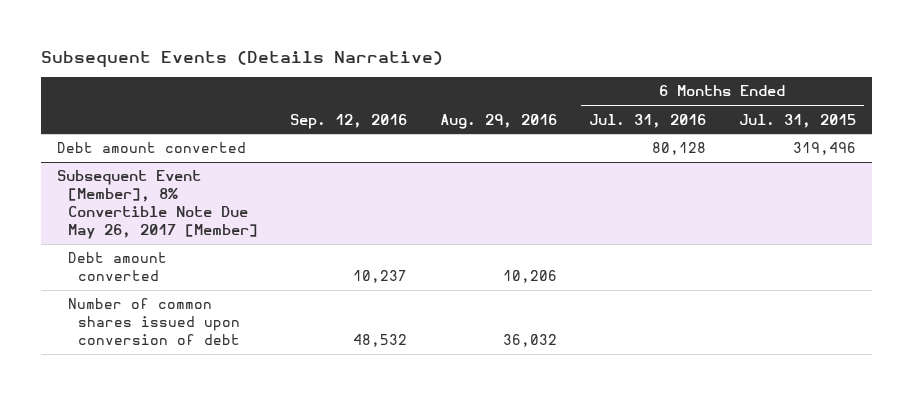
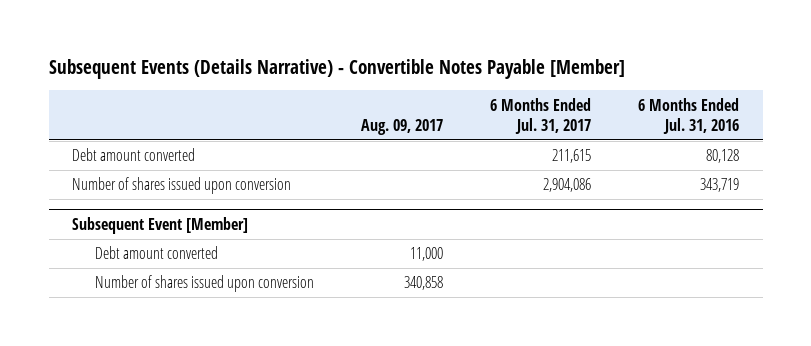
[41,50,444,68] Subsequent Events (Details Narrative) -> [48,58,625,79] Subsequent Events (Details Narrative) - Convertible Notes Payable [Member]
[290,113,408,129] Sep. 12, 2016 -> none
[439,113,557,129] Aug. 29, 2016 -> none
[738,113,856,128] Jul. 31, 2015 -> none
none -> [361,118,444,135] Aug. 09, 2017
none -> [490,97,592,134] 6 Months Ended Jul. 31, 2017
none -> [72,177,292,195] Number of shares issued upon conversion
[57,170,258,240] Subsequent Event [Member], 8% Convertible Note Due May 26, 2017 [Member] -> [72,216,249,234] Subsequent Event [Member]
[67,298,241,346] Number of common shares issued upon conversion of debt -> [95,275,315,293] Number of shares issued upon conversion

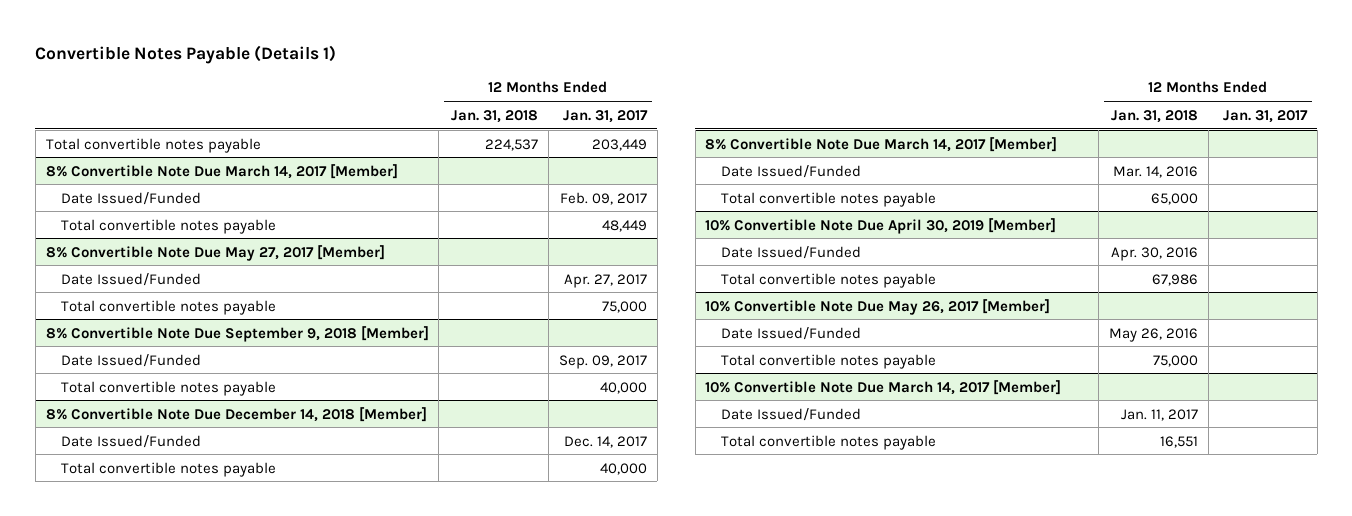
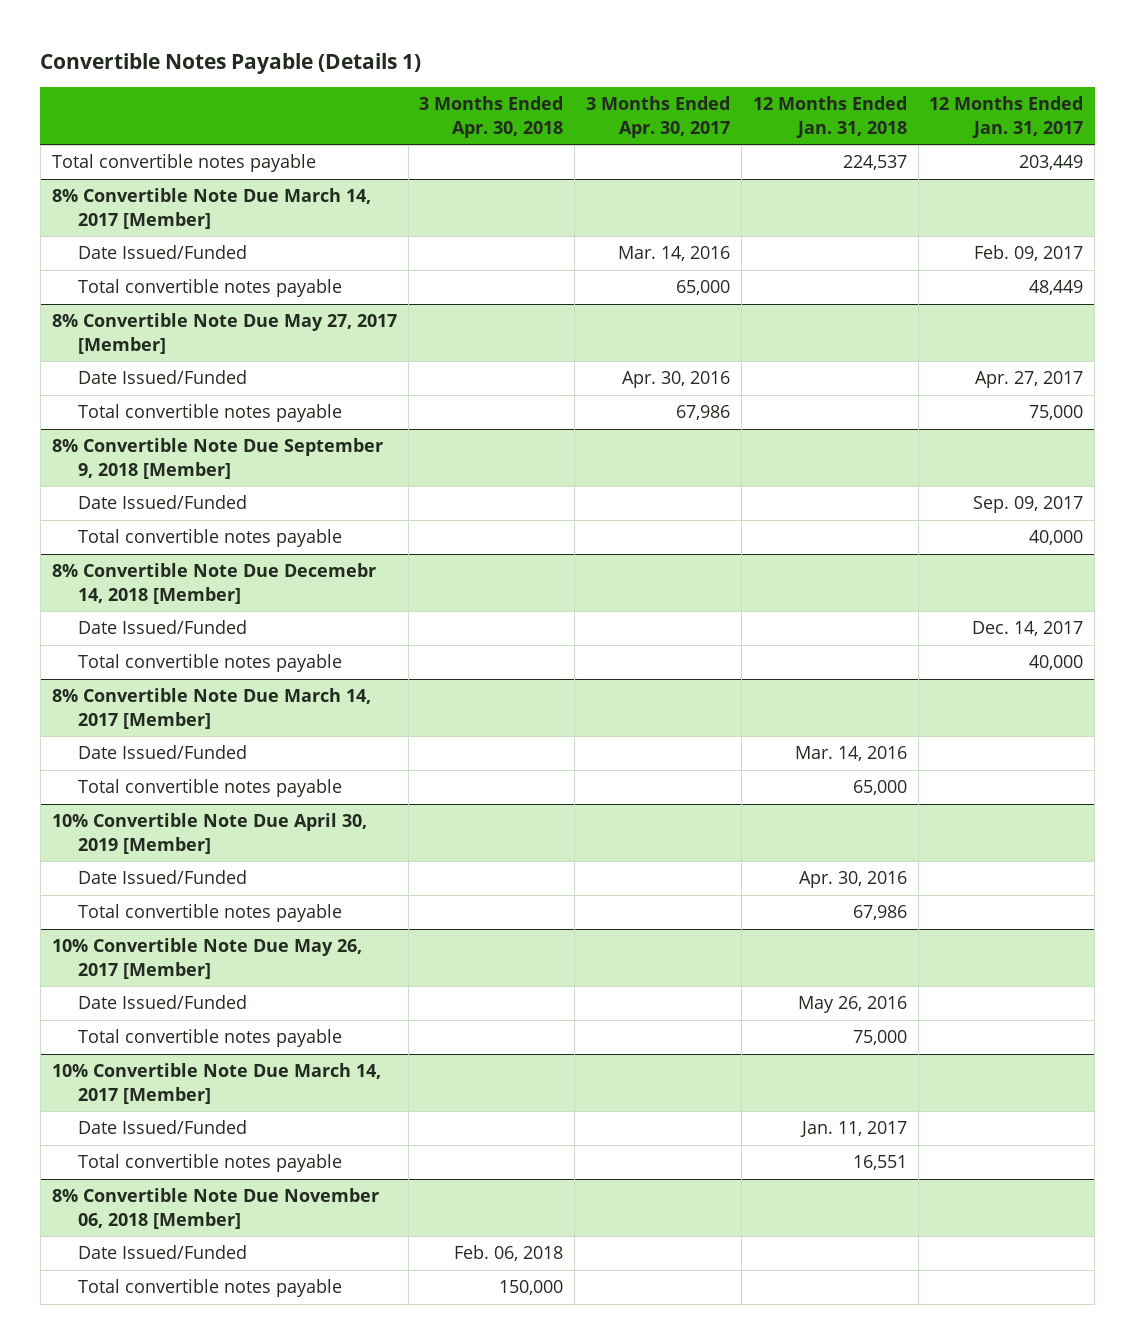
none -> [419,96,564,138] 3 Months Ended Apr. 30, 2018
none -> [586,96,731,138] 3 Months Ended Apr. 30, 2017
[45,406,427,422] 8% Convertible Note Due December 14, 2018 [Member] -> [51,563,376,604] 8% Convertible Note Due Decemebr 14, 2018 [Member]
none -> [51,1188,379,1229] 8% Convertible Note Due November 06, 2018 [Member]
none -> [78,1245,248,1260] Date Issued/Funded
none -> [78,1279,343,1298] Total convertible notes payable

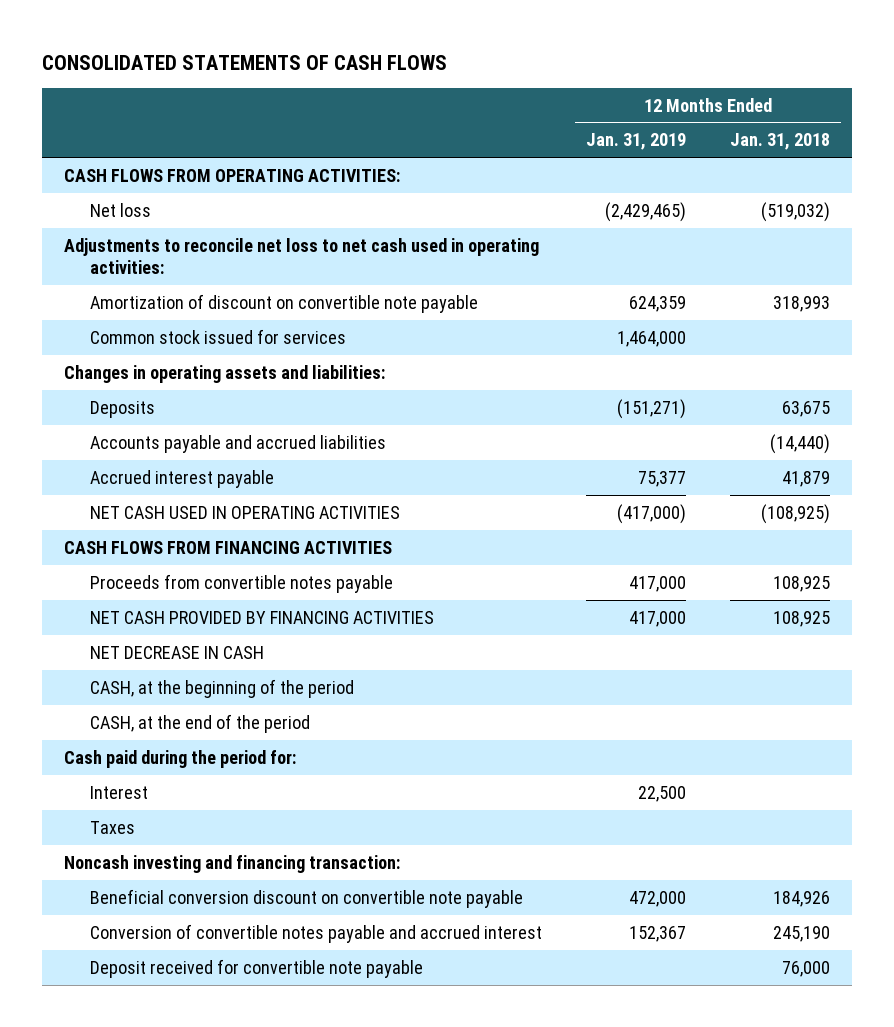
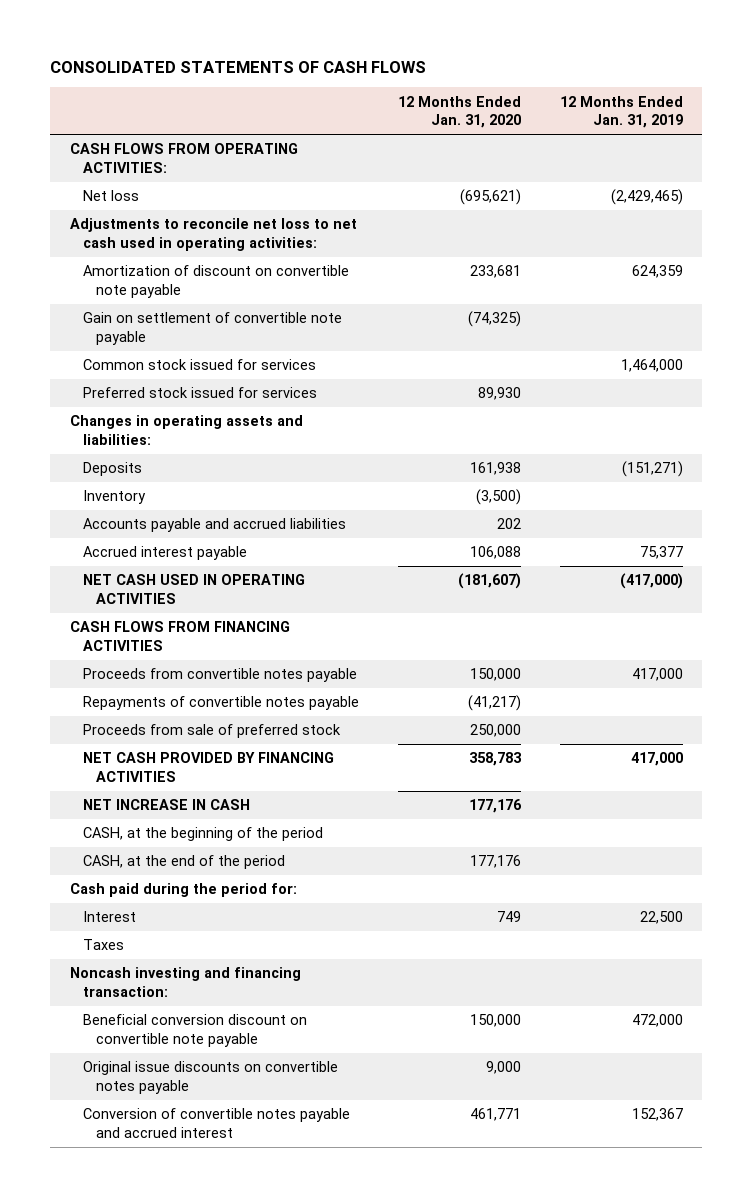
[729,133,830,151] Jan. 31, 2018 -> none
none -> [397,95,521,129] 12 Months Ended Jan. 31, 2020
none -> [82,312,342,345] Gain on settlement of convertible note payable
none -> [82,387,317,399] Preferred stock issued for services
none -> [82,490,146,505] Inventory
none -> [82,696,359,711] Repayments of convertible notes payable
none -> [82,724,341,739] Proceeds from sale of preferred stock
[90,645,265,659] NET DECREASE IN CASH -> [82,799,250,811] NET INCREASE IN CASH
none -> [82,1061,338,1094] Original issue discounts on convertible notes payable
[90,958,424,978] Deposit received for convertible note payable -> none

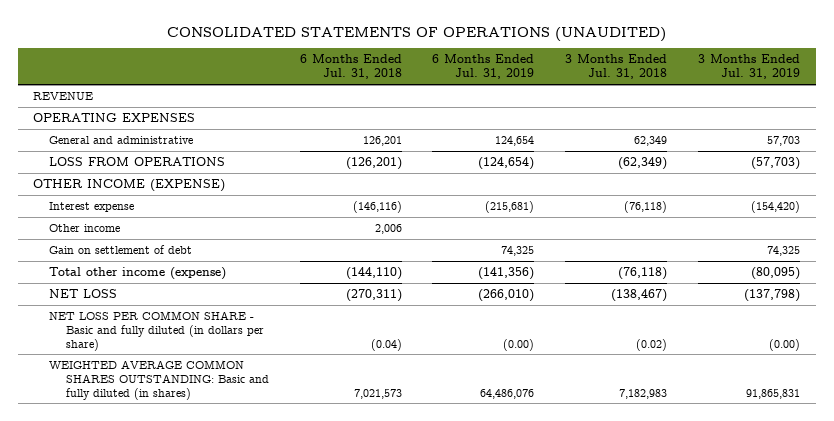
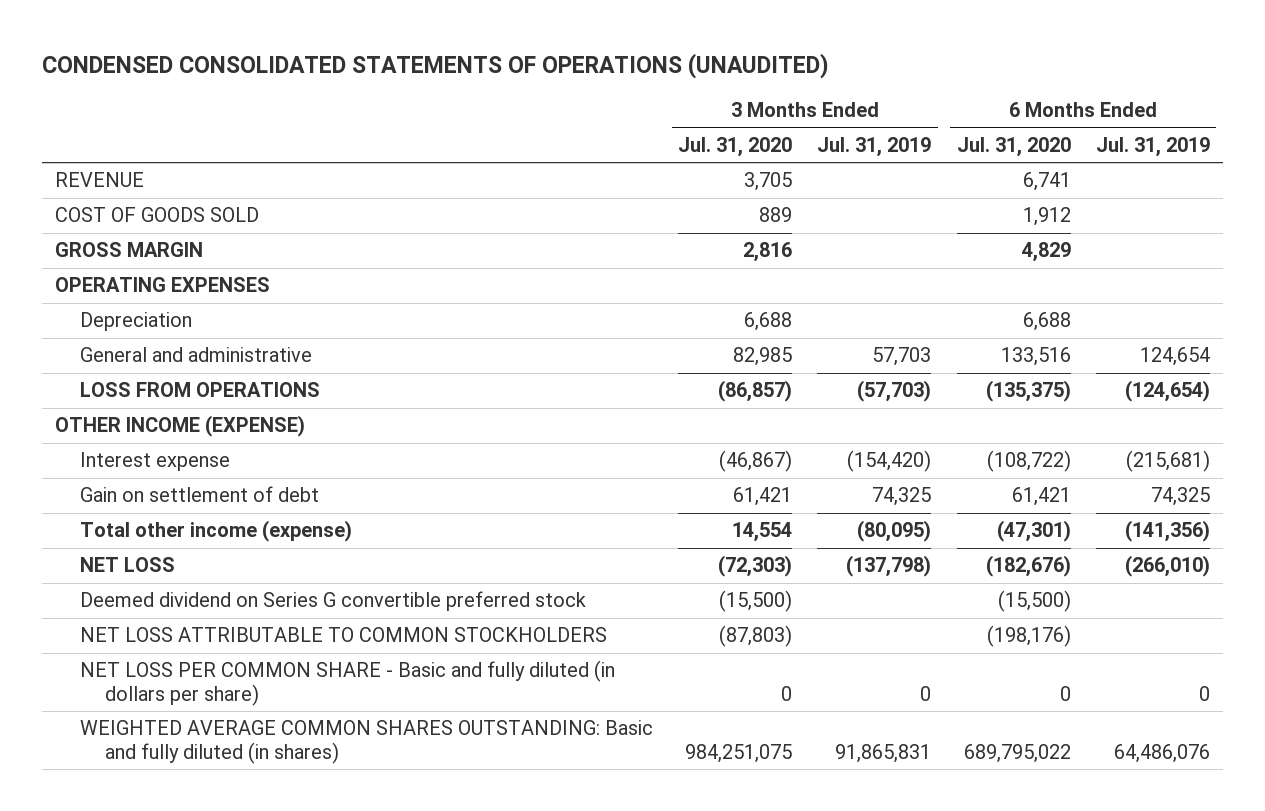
[166,26,666,42] CONSOLIDATED STATEMENTS OF OPERATIONS (UNAUDITED) -> [42,53,830,80] CONDENSED CONSOLIDATED STATEMENTS OF OPERATIONS (UNAUDITED)
[299,54,402,80] 6 Months Ended Jul. 31, 2018 -> none
[565,54,668,80] 3 Months Ended Jul. 31, 2018 -> none
none -> [678,137,793,158] Jul. 31, 2020
none -> [956,137,1071,158] Jul. 31, 2020
none -> [55,207,260,223] COST OF GOODS SOLD
none -> [55,242,204,258] GROSS MARGIN
none -> [79,312,192,332] Depreciation
[49,223,121,232] Other income -> none
none -> [79,591,586,612] Deemed dividend on Series G convertible preferred stock
none -> [79,627,607,643] NET LOSS ATTRIBUTABLE TO COMMON STOCKHOLDERS
[503,338,535,351] (0.00) -> [1199,685,1211,701] 0
[769,338,801,351] (0.00) -> [920,685,932,701] 0

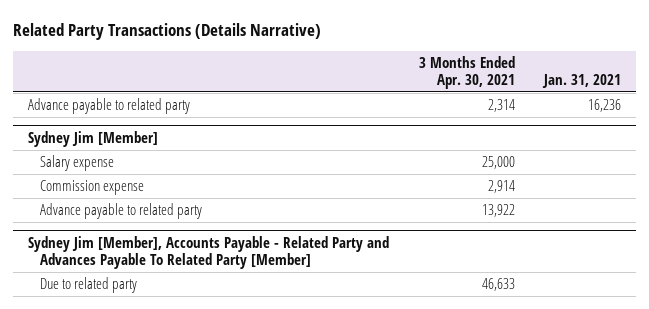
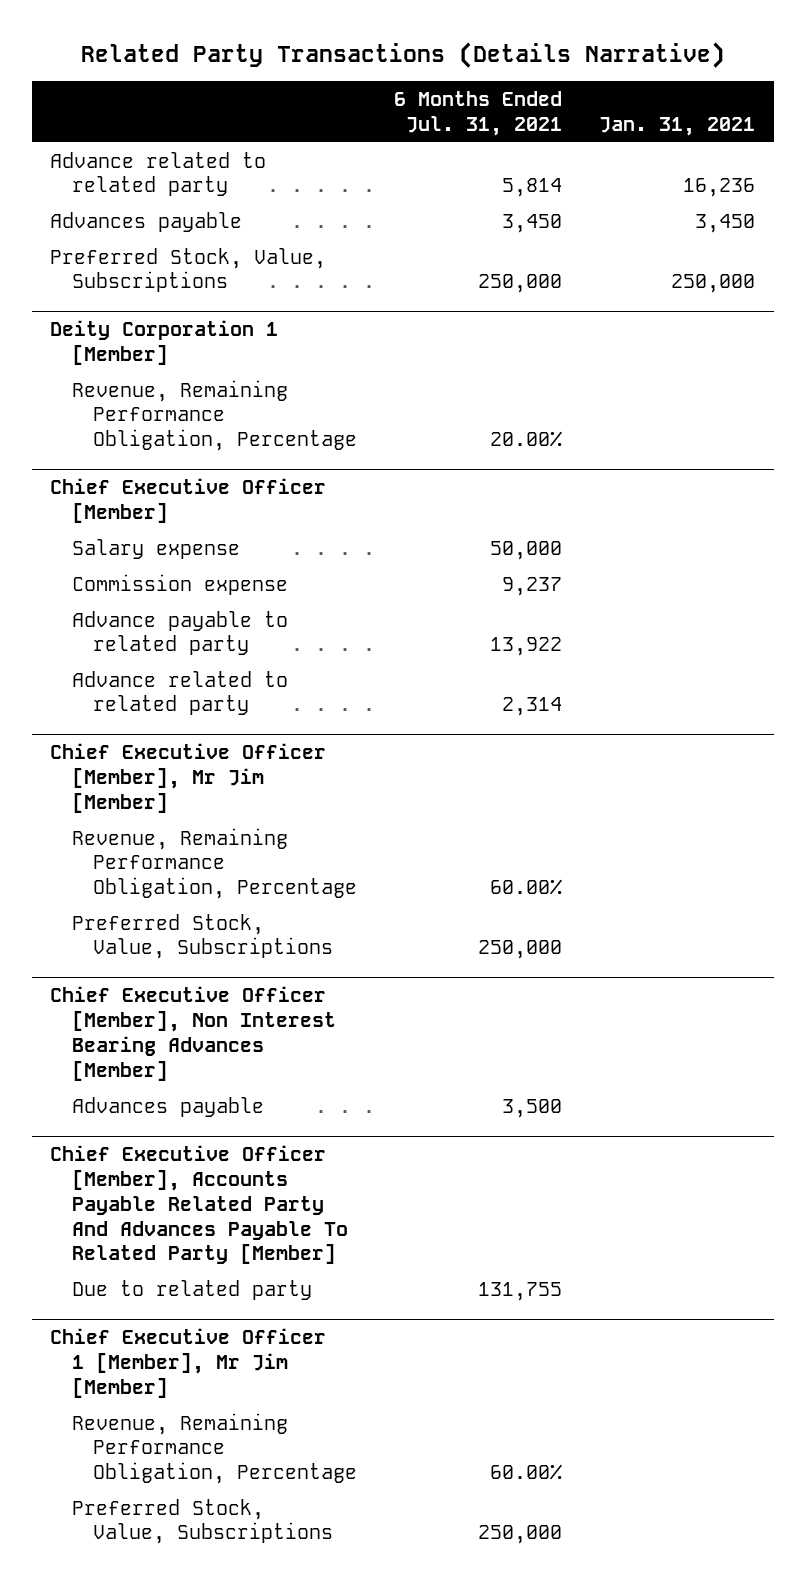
[418,55,515,90] 3 Months Ended Apr. 30, 2021 -> none
none -> [393,90,562,136] 6 Months Ended Jul. 31, 2021
[27,98,190,115] Advance payable to related party -> [50,151,267,197] Advance related to related party
none -> [50,211,243,232] Advances payable
none -> [50,247,327,293] Preferred Stock, Value, Subscriptions
none -> [50,319,279,365] Deity Corporation 1 [Member]
none -> [71,379,357,452] Revenue, Remaining Performance Obligation, Percentage
[27,130,158,147] Sydney Jim [Member] -> [50,477,327,523] Chief Executive Officer [Member]
none -> [71,670,288,716] Advance related to related party
none -> [50,742,327,813] Chief Executive Officer [Member], Mr Jim [Member]
none -> [71,827,357,900] Revenue, Remaining Performance Obligation, Percentage
none -> [71,913,333,960] Preferred Stock, Value, Subscriptions
none -> [50,985,336,1081] Chief Executive Officer [Member], Non Interest Bearing Advances [Member]
none -> [71,1096,264,1117] Advances payable
[27,235,389,270] Sydney Jim [Member], Accounts Payable - Related Party and Advances Payable To Related Party [Member] -> [50,1144,348,1265] Chief Executive Officer [Member], Accounts Payable Related Party And Advances Payable To Related Party [Member]
none -> [50,1327,327,1398] Chief Executive Officer 1 [Member], Mr Jim [Member]
none -> [71,1412,357,1485] Revenue, Remaining Performance Obligation, Percentage
none -> [71,1498,333,1545] Preferred Stock, Value, Subscriptions

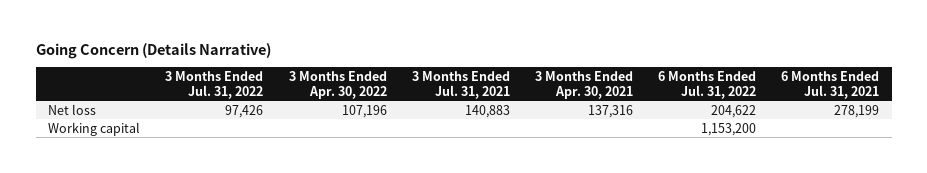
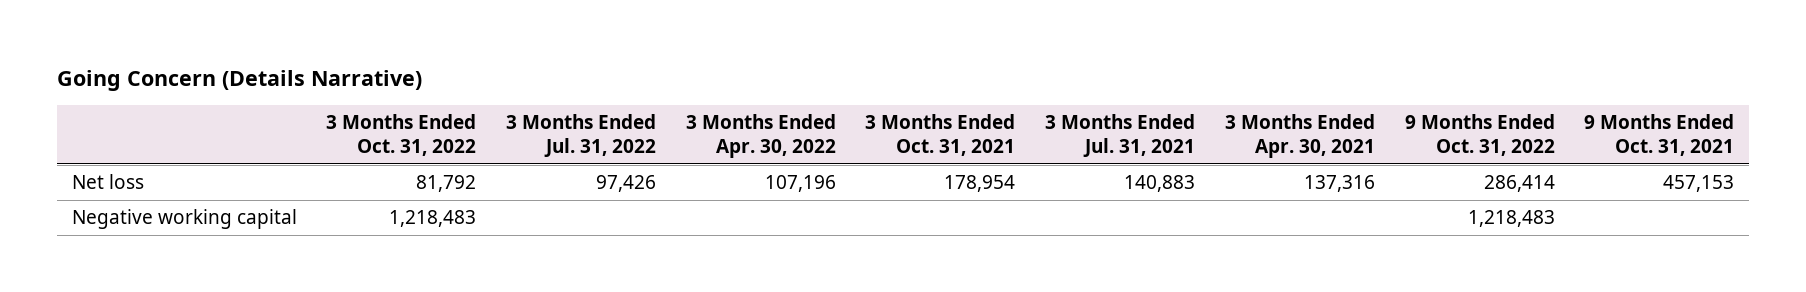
[658,70,757,99] 6 Months Ended Jul. 31, 2022 -> none
[781,70,880,99] 6 Months Ended Jul. 31, 2021 -> none
none -> [326,113,477,157] 3 Months Ended Oct. 31, 2022
none -> [865,113,1016,157] 3 Months Ended Oct. 31, 2021
none -> [1404,113,1555,157] 9 Months Ended Oct. 31, 2022
none -> [1584,113,1735,157] 9 Months Ended Oct. 31, 2021
[48,121,141,136] Working capital -> [71,209,297,230] Negative working capital

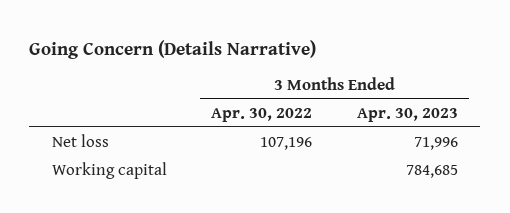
[326,113,477,157] 3 Months Ended Oct. 31, 2022 -> none
[506,113,657,158] 3 Months Ended Jul. 31, 2022 -> none
[865,113,1016,157] 3 Months Ended Oct. 31, 2021 -> none
[1045,113,1196,158] 3 Months Ended Jul. 31, 2021 -> none
[1224,113,1375,159] 3 Months Ended Apr. 30, 2021 -> none
[1404,113,1555,157] 9 Months Ended Oct. 31, 2022 -> none
[1584,113,1735,157] 9 Months Ended Oct. 31, 2021 -> none
none -> [356,107,458,122] Apr. 30, 2023
[71,209,297,230] Negative working capital -> [51,161,167,179] Working capital

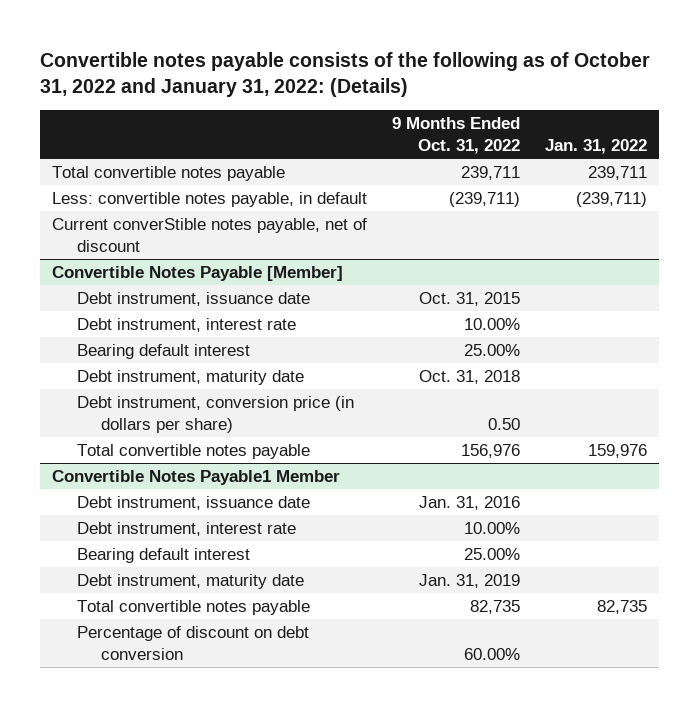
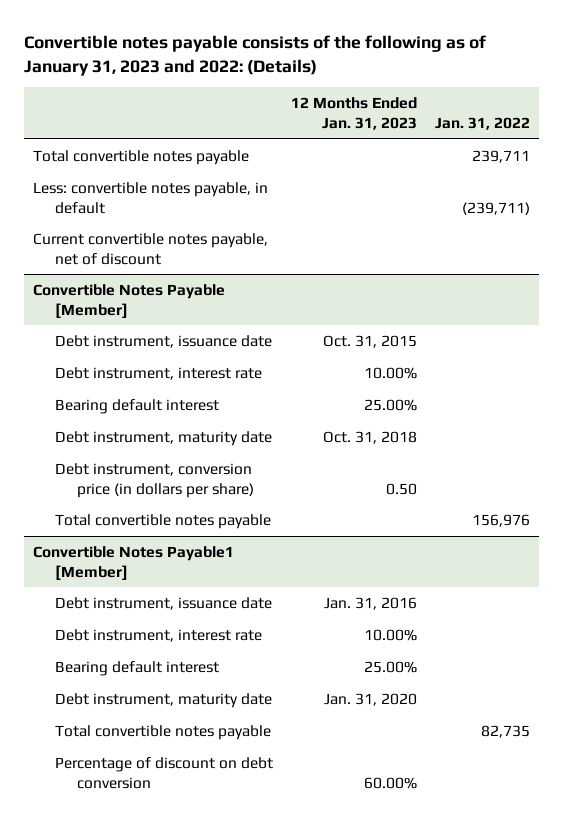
[40,51,651,98] Convertible notes payable consists of the following as of October 31, 2022 and January 31, 2022: (Details) -> [24,35,487,76] Convertible notes payable consists of the following as of January 31, 2023 and 2022: (Details)
[391,117,520,154] 9 Months Ended Oct. 31, 2022 -> none
none -> [291,97,418,130] 12 Months Ended Jan. 31, 2023
[52,218,368,252] Current converStible notes payable, net of discount -> [33,232,269,265] Current convertible notes payable, net of discount
[587,444,647,459] 159,976 -> [471,513,530,527] 156,976
[52,470,341,486] Convertible Notes Payable1 Member -> [33,545,235,580] Convertible Notes Payable1 [Member]

